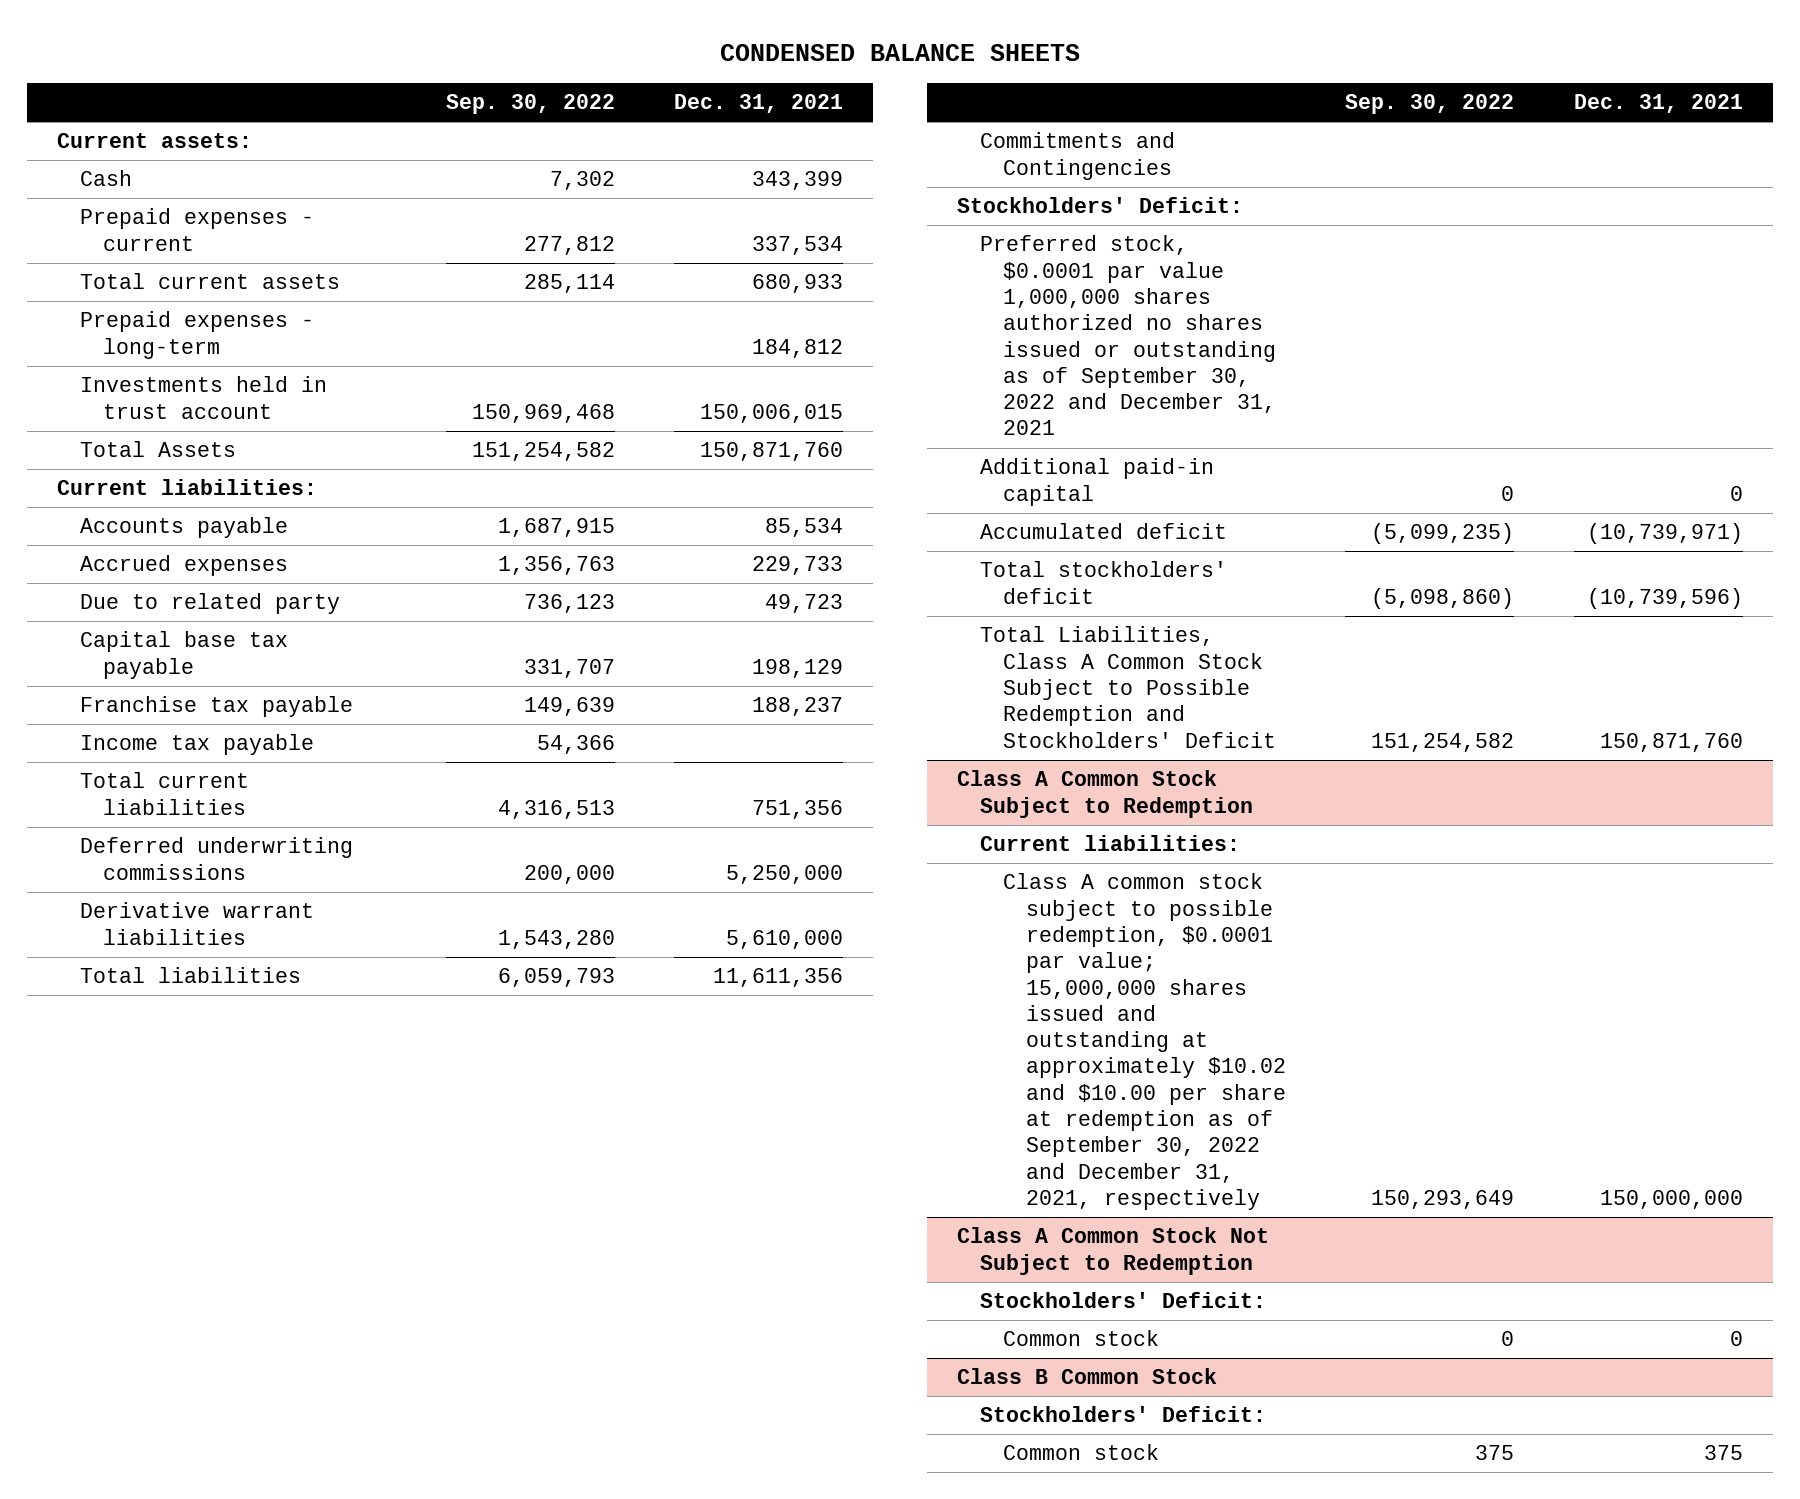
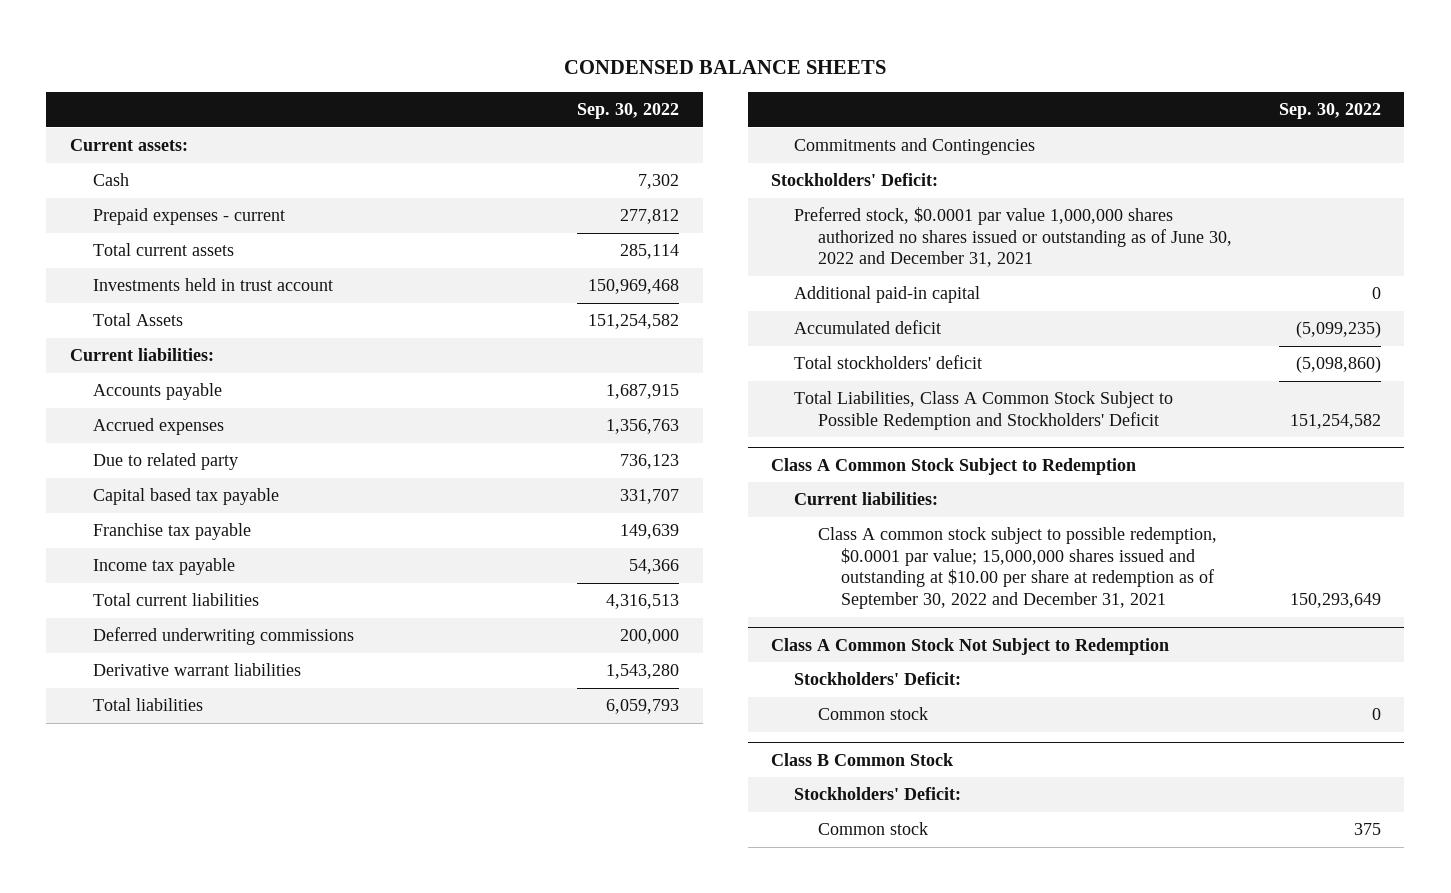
[674,94,844,114] Dec. 31, 2021 -> none
[80,311,315,359] Prepaid expenses - long-term -> none
[80,631,289,679] Capital base tax payable -> [92,488,279,506] Capital based tax payable
[979,235,1276,436] Preferred stock, $0.0001 par value 1,000,000 shares authorized no shares issued or outstanding as of September 30, 2022 and December 31, 2021 -> [794,207,1232,268] Preferred stock, $0.0001 par value 1,000,000 shares authorized no shares issued or outstanding as of June 30, 2022 and December 31, 2021
[1002,873,1286,1211] Class A common stock subject to possible redemption, $0.0001 par value; 15,000,000 shares issued and outstanding at approximately $10.02 and $10.00 per share at redemption as of September 30, 2022 and December 31, 2021, respectively -> [817,527,1217,610] Class A common stock subject to possible redemption, $0.0001 par value; 15,000,000 shares issued and outstanding at $10.00 per share at redemption as of September 30, 2022 and December 31, 2021

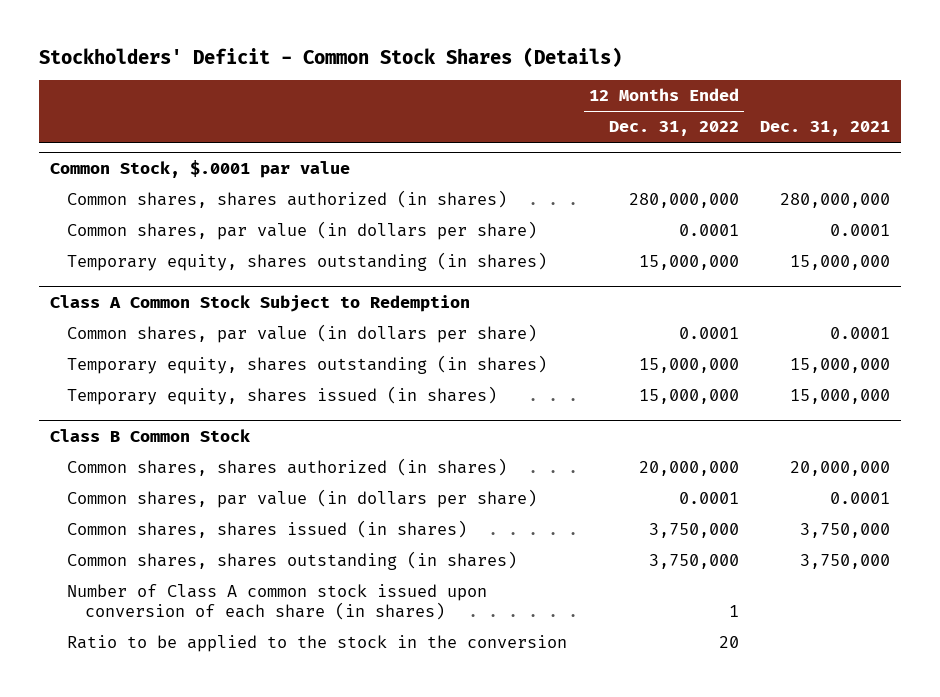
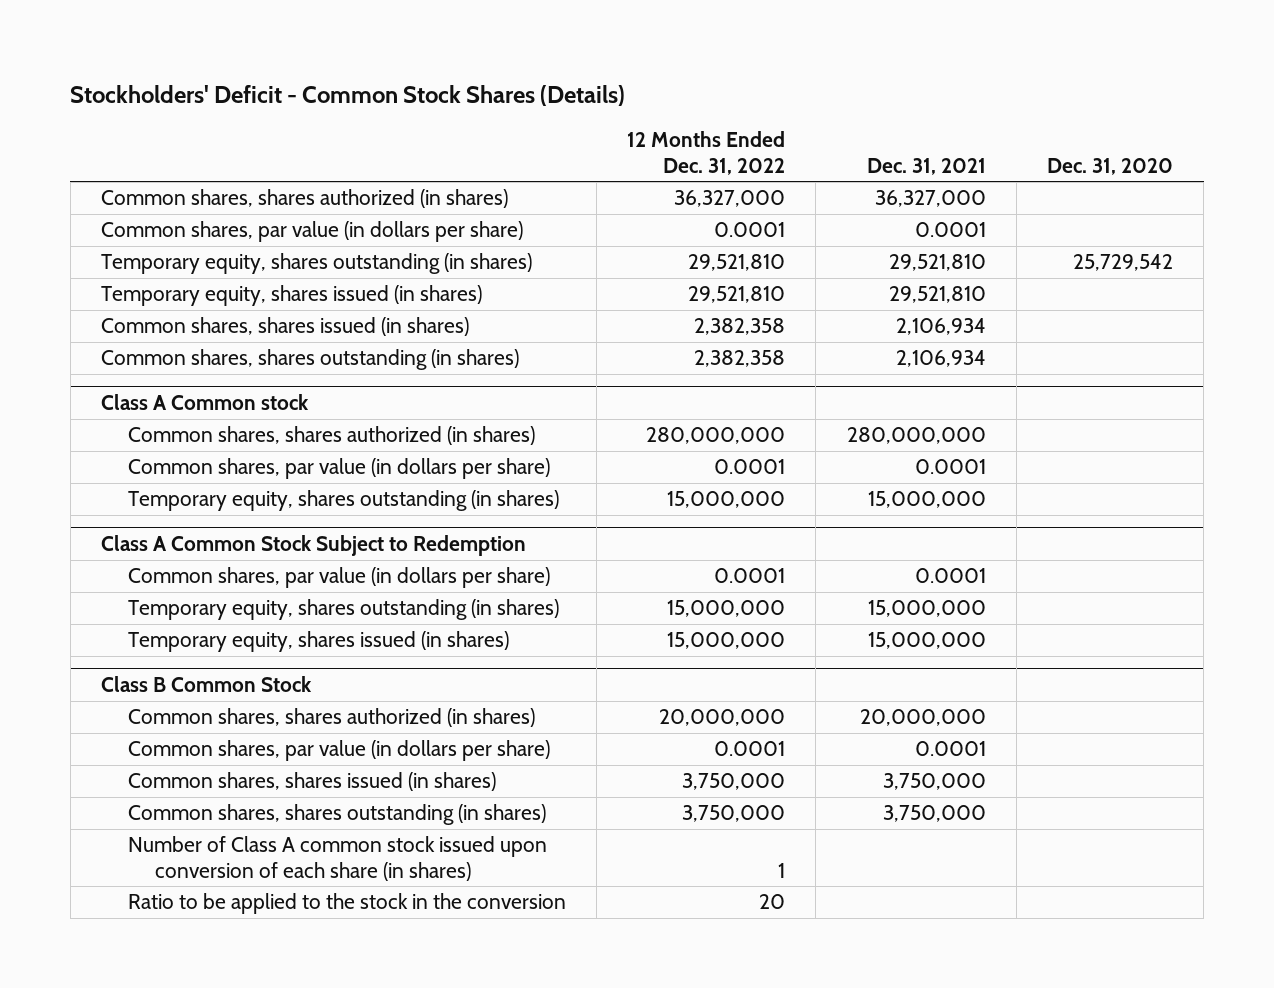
none -> [1047,157,1174,175] Dec. 31, 2020
none -> [100,189,508,209] Common shares, shares authorized (in shares)
none -> [100,221,523,243] Common shares, par value (in dollars per share)
none -> [100,253,532,275] Temporary equity, shares outstanding (in shares)
none -> [100,285,482,307] Temporary equity, shares issued (in shares)
none -> [100,317,469,337] Common shares, shares issued (in shares)
none -> [100,349,519,371] Common shares, shares outstanding (in shares)
[49,160,350,179] Common Stock, $.0001 par value -> [100,394,309,411] Class A Common stock

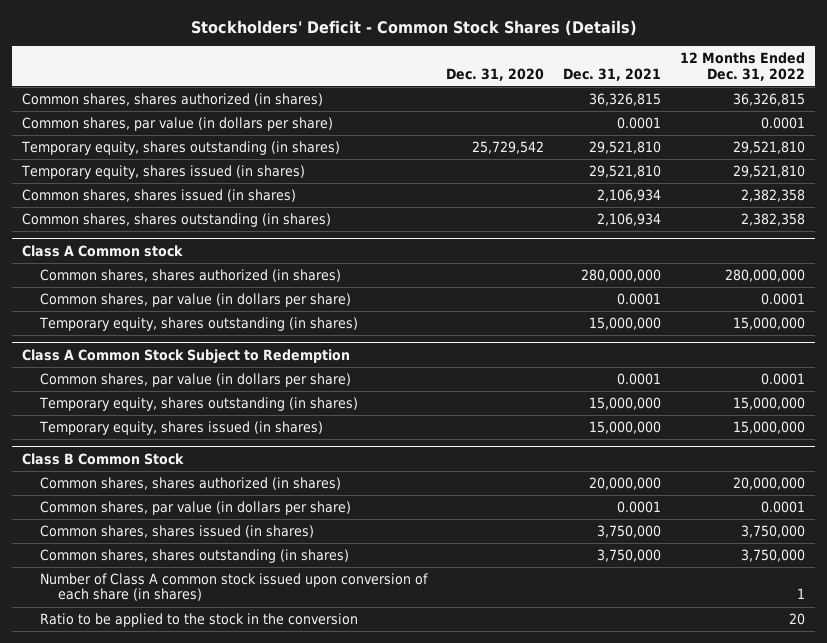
[674,190,786,208] 36,327,000 -> [733,92,806,106] 36,326,815
[874,190,986,208] 36,327,000 -> [589,92,662,106] 36,326,815

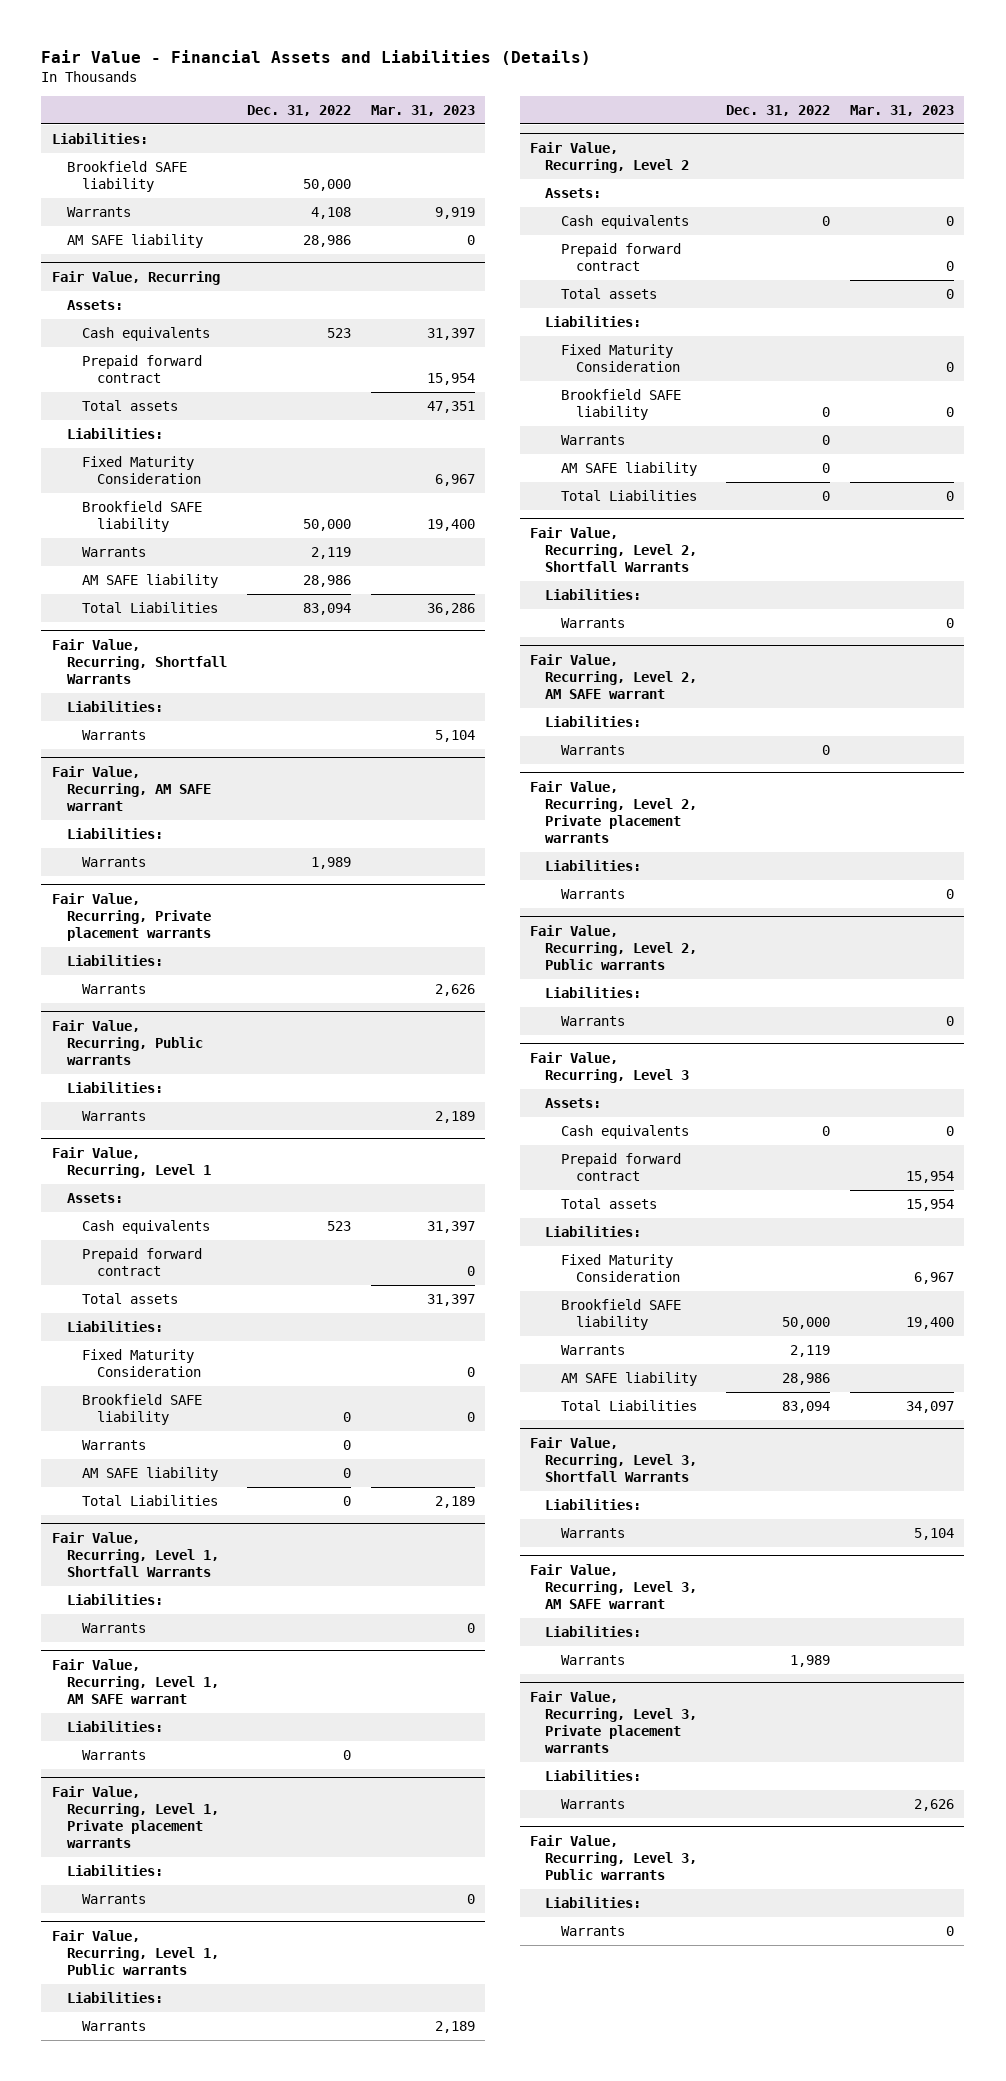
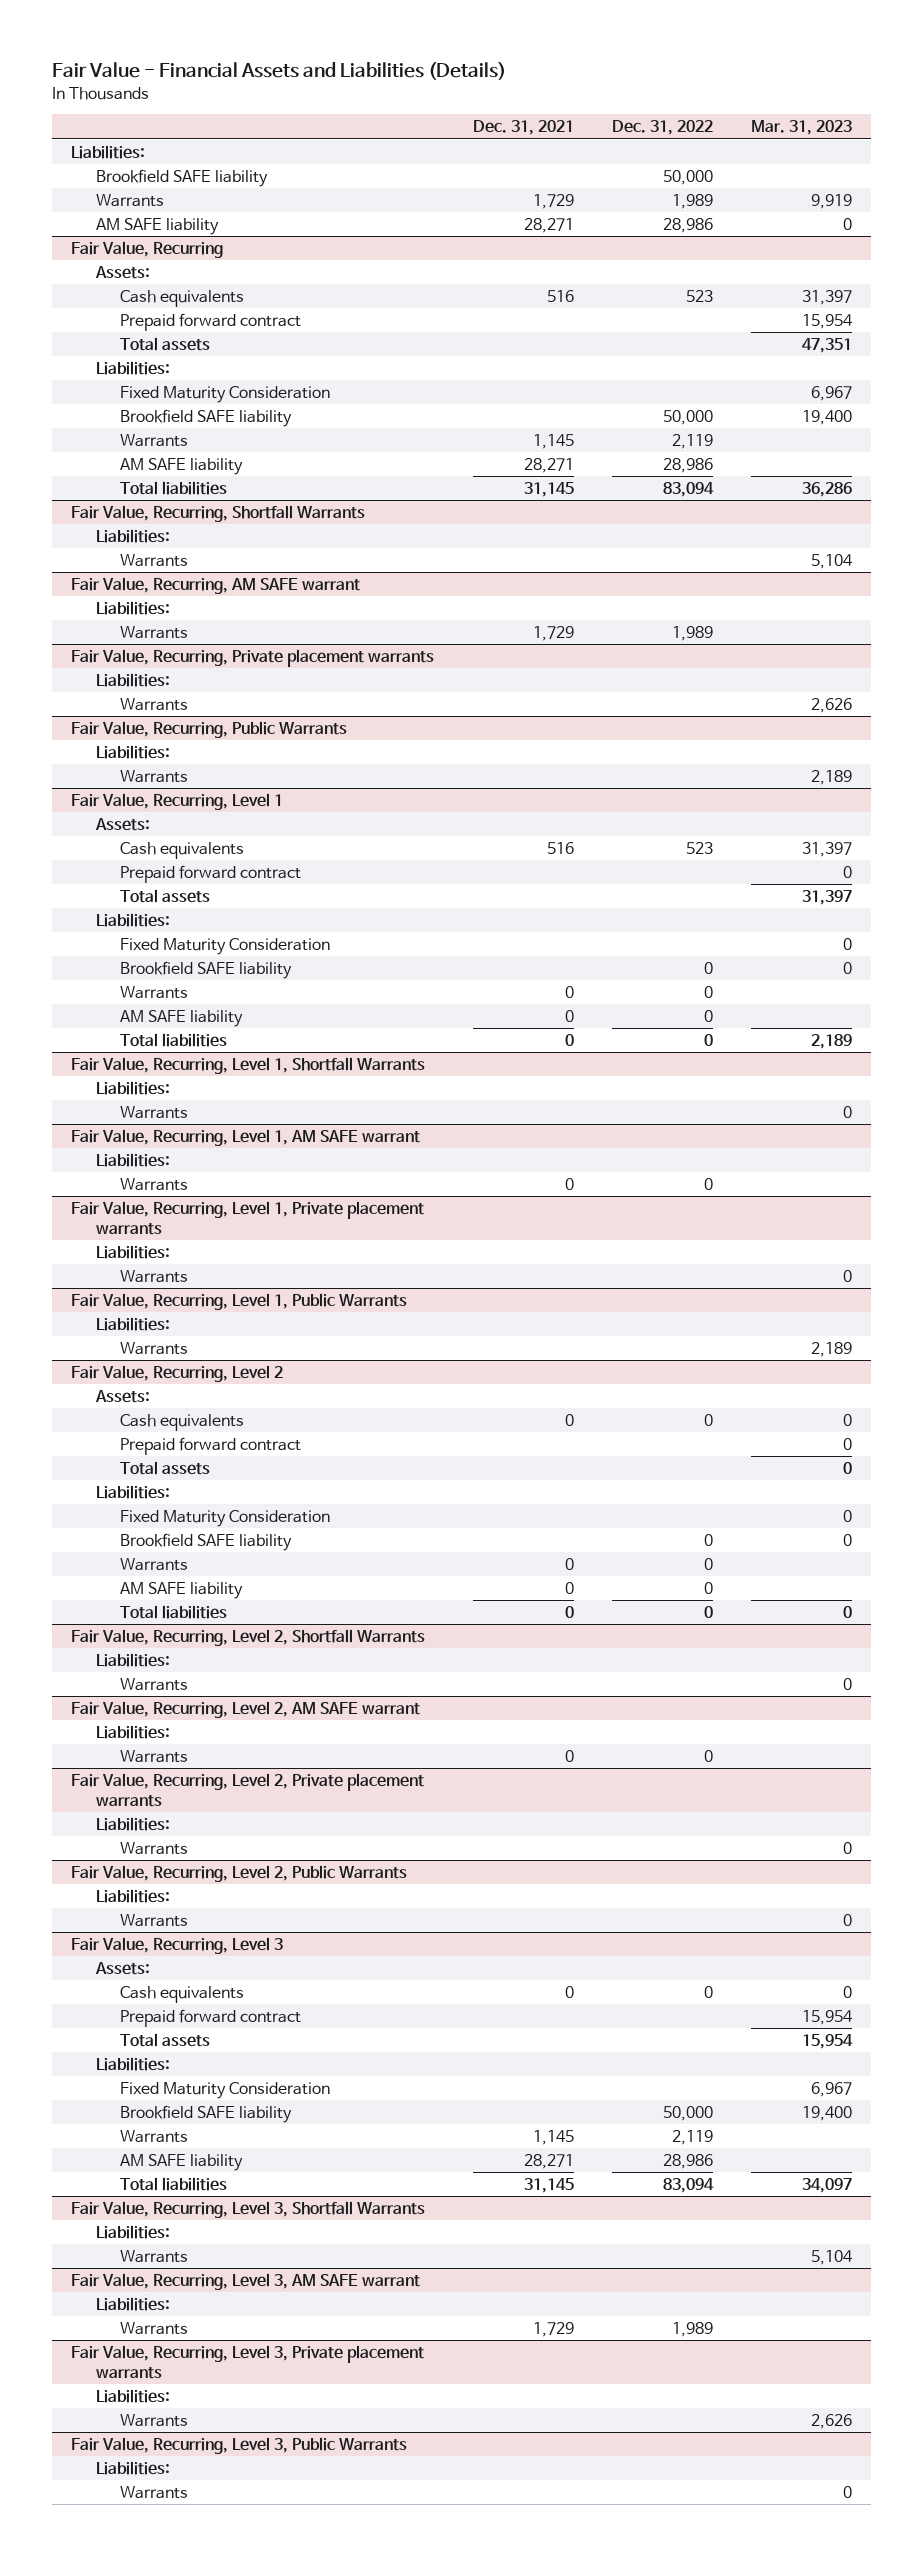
none -> [472,120,574,136] Dec. 31, 2021
[310,207,351,220] 4,108 -> [671,193,713,209] 1,989
[81,602,218,614] Total Liabilities -> [119,480,227,495] Total liabilities
[51,1019,203,1066] Fair Value, Recurring, Public warrants -> [71,720,348,738] Fair Value, Recurring, Public Warrants
[81,1495,218,1507] Total Liabilities -> [119,1032,227,1047] Total liabilities
[51,1929,219,1976] Fair Value, Recurring, Level 1, Public warrants -> [71,1292,408,1310] Fair Value, Recurring, Level 1, Public Warrants
[560,490,697,502] Total Liabilities -> [119,1604,227,1619] Total liabilities
[530,924,698,971] Fair Value, Recurring, Level 2, Public warrants -> [71,1864,408,1882] Fair Value, Recurring, Level 2, Public Warrants
[560,1400,697,1412] Total Liabilities -> [119,2176,227,2191] Total liabilities
[530,1834,698,1881] Fair Value, Recurring, Level 3, Public warrants -> [71,2436,408,2454] Fair Value, Recurring, Level 3, Public Warrants

